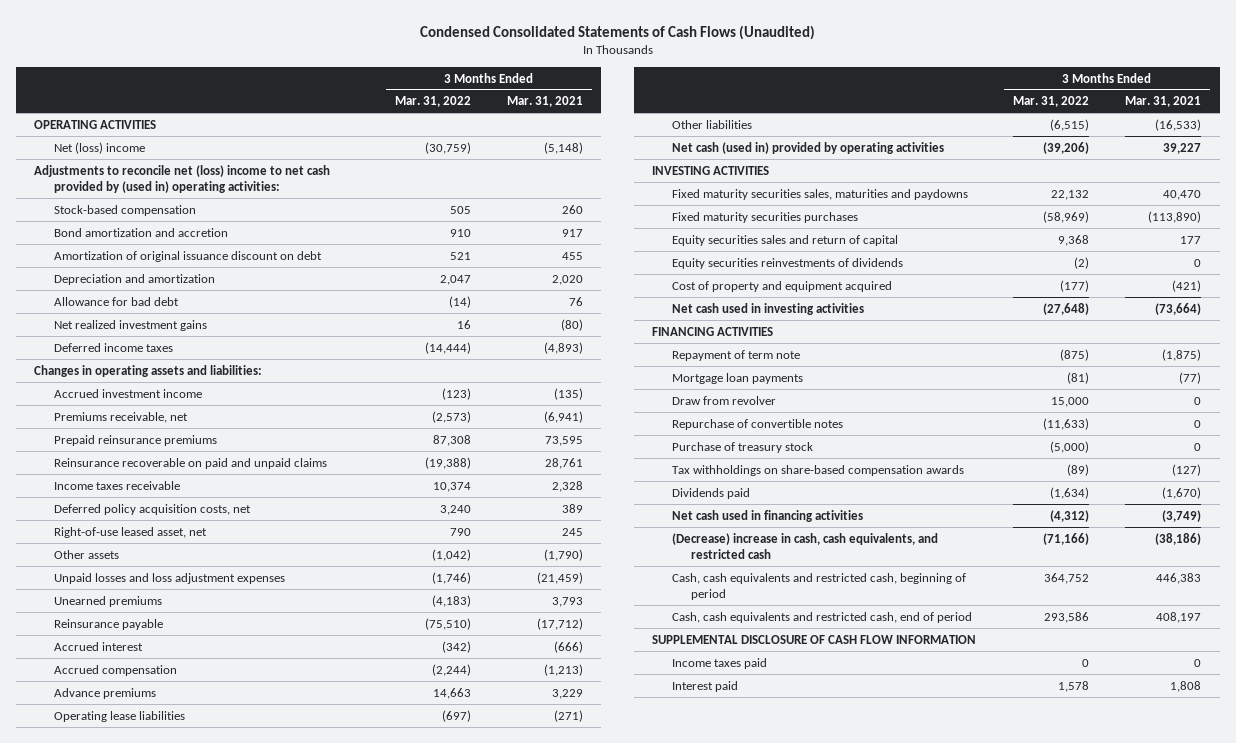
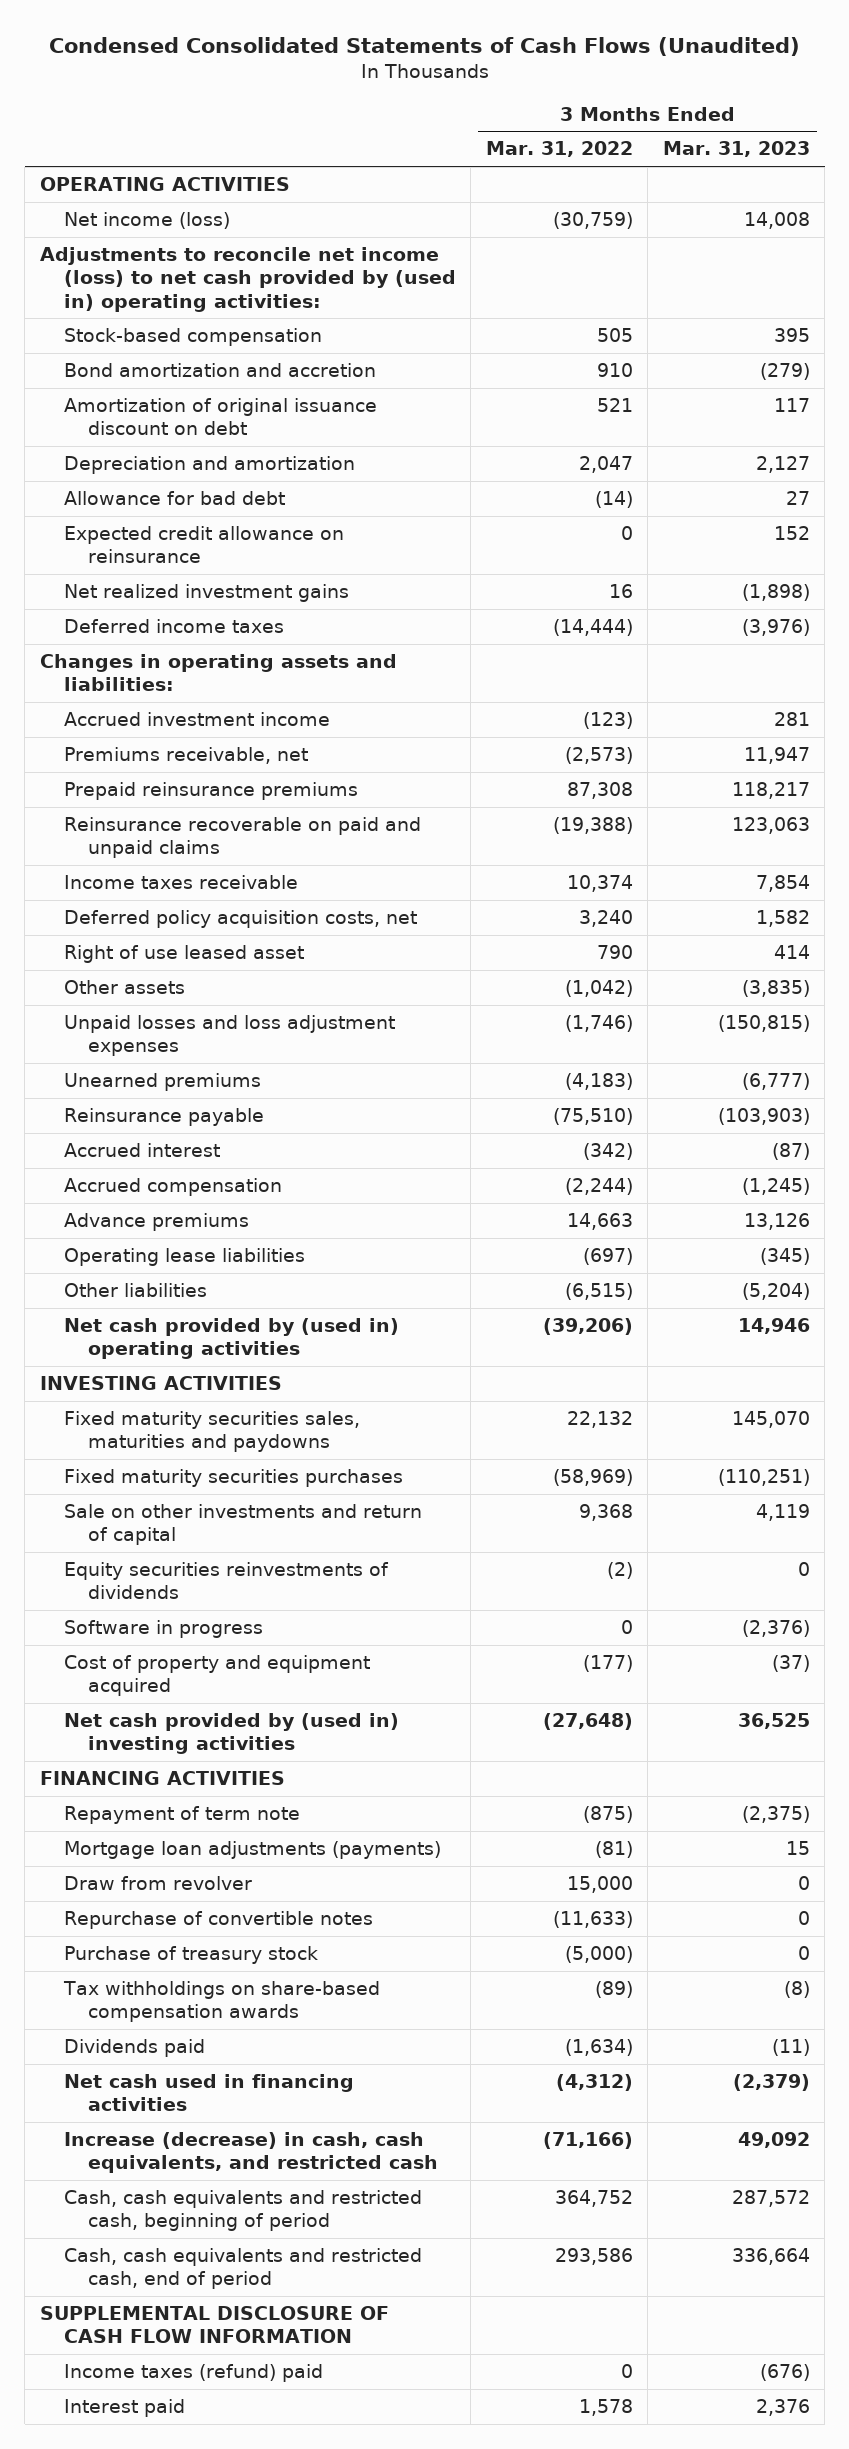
[507,96,584,108] Mar. 31, 2021 -> none
none -> [662,141,810,158] Mar. 31, 2023
[53,141,145,154] Net (loss) income -> [63,212,230,230] Net income (loss)
[34,164,331,193] Adjustments to reconcile net (loss) income to net cash provided by (used in) operating activities: -> [39,247,456,312] Adjustments to reconcile net income (loss) to net cash provided by (used in) operating activities:
none -> [63,526,344,564] Expected credit allowance on reinsurance
[53,526,207,538] Right-of-use leased asset, net -> [63,945,304,964] Right of use leased asset
[671,141,944,154] Net cash (used in) provided by operating activities -> [63,1318,399,1360] Net cash provided by (used in) operating activities
[671,234,898,246] Equity securities sales and return of capital -> [63,1504,422,1546] Sale on other investments and return of capital
none -> [63,1620,263,1639] Software in progress
[671,302,864,315] Net cash used in investing activities -> [63,1713,399,1755] Net cash provided by (used in) investing activities
[671,372,803,384] Mortgage loan payments -> [63,1841,441,1860] Mortgage loan adjustments (payments)
[671,532,938,559] (Decrease) increase in cash, cash equivalents, and restricted cash -> [63,2132,439,2174] Increase (decrease) in cash, cash equivalents, and restricted cash
[671,657,767,669] Income taxes paid -> [63,2364,323,2383] Income taxes (refund) paid

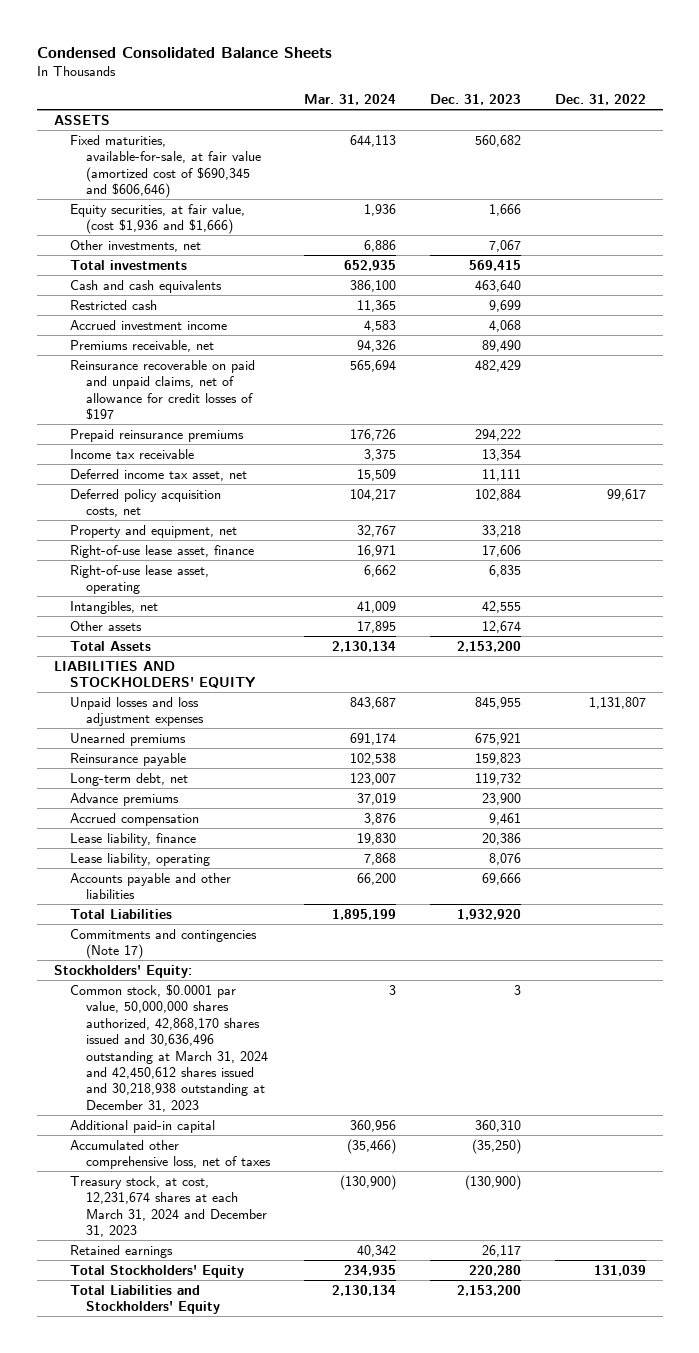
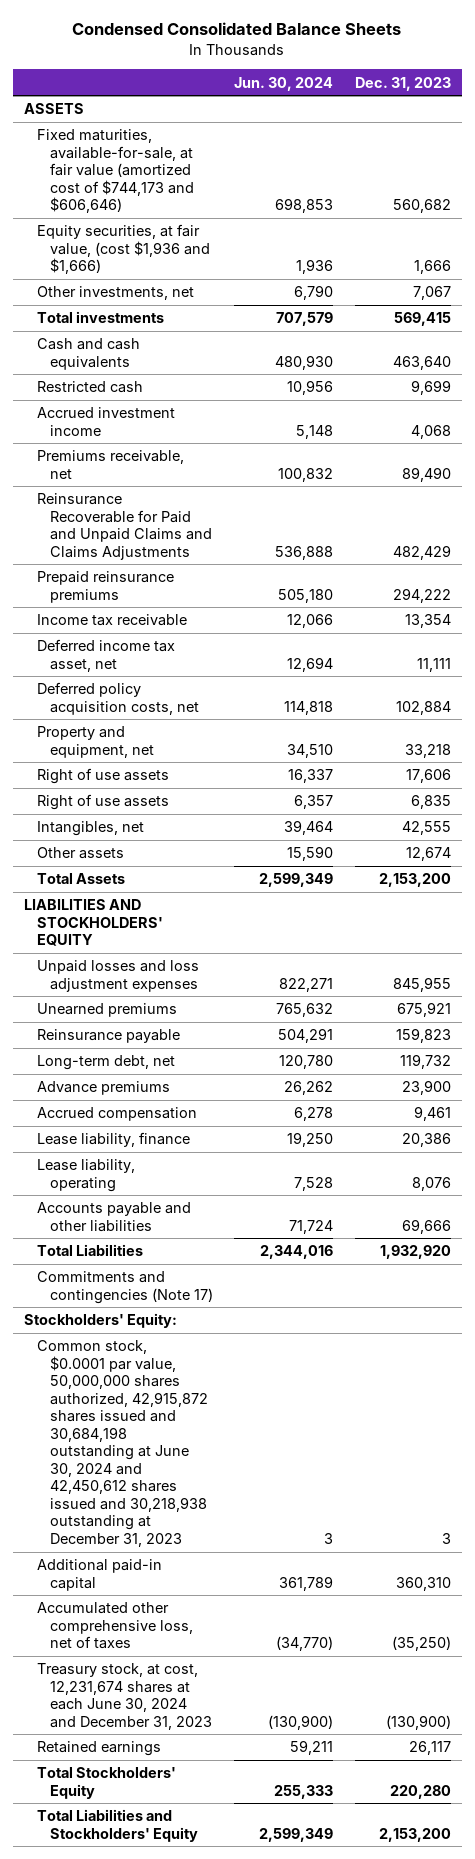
[304,93,397,105] Mar. 31, 2024 -> none
[554,93,646,105] Dec. 31, 2022 -> none
none -> [234,76,334,91] Jun. 30, 2024
[70,134,262,199] Fixed maturities, available-for-sale, at fair value (amortized cost of $690,345 and $606,646) -> [36,129,194,214] Fixed maturities, available-for-sale, at fair value (amortized cost of $744,173 and $606,646)
[70,359,256,421] Reinsurance recoverable on paid and unpaid claims, net of allowance for credit losses of $197 -> [36,493,212,560] Reinsurance Recoverable for Paid and Unpaid Claims and Claims Adjustments
[70,544,255,558] Right-of-use lease asset, finance -> [36,768,169,785] Right of use assets
[70,564,210,595] Right-of-use lease asset, operating -> [36,794,169,811] Right of use assets
[70,983,269,1112] Common stock, $0.0001 par value, 50,000,000 shares authorized, 42,868,170 shares issued and 30,636,496 outstanding at March 31, 2024 and 42,450,612 shares issued and 30,218,938 outstanding at December 31, 2023 -> [36,1340,208,1547] Common stock, $0.0001 par value, 50,000,000 shares authorized, 42,915,872 shares issued and 30,684,198 outstanding at June 30, 2024 and 42,450,612 shares issued and 30,218,938 outstanding at December 31, 2023
[70,1175,268,1238] Treasury stock, at cost, 12,231,674 shares at each March 31, 2024 and December 31, 2023 -> [36,1663,212,1730] Treasury stock, at cost, 12,231,674 shares at each June 30, 2024 and December 31, 2023

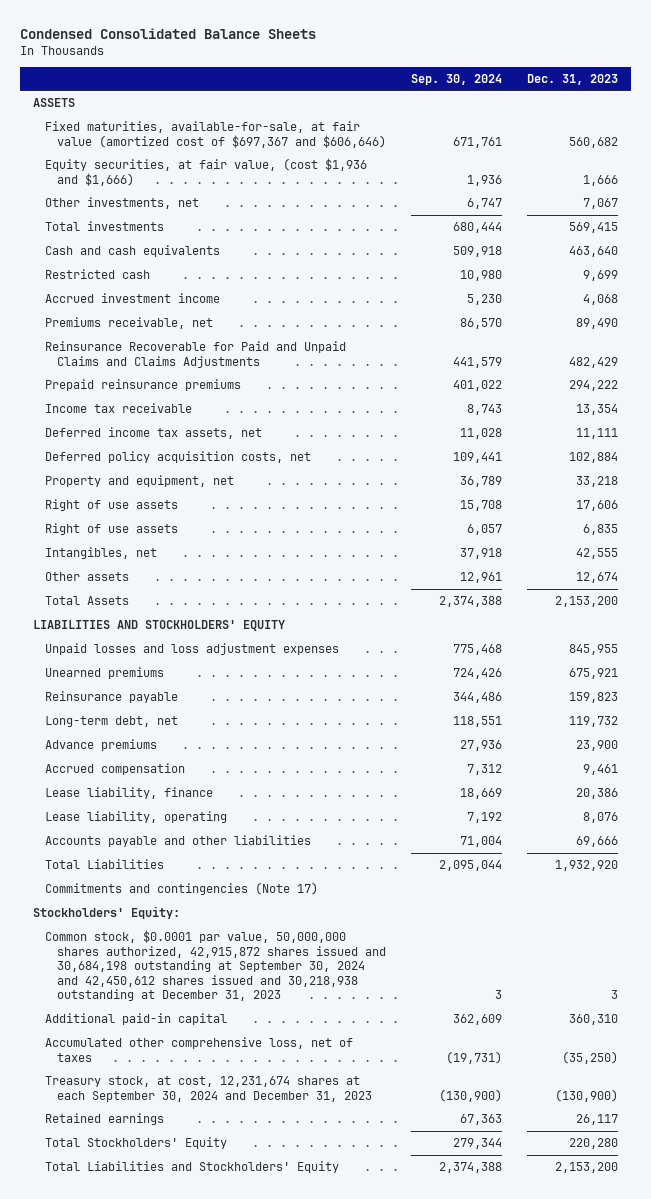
[234,76,334,91] Jun. 30, 2024 -> none
none -> [411,73,503,85] Sep. 30, 2024
[36,129,194,214] Fixed maturities, available-for-sale, at fair value (amortized cost of $744,173 and $606,646) -> [44,121,387,148] Fixed maturities, available-for-sale, at fair value (amortized cost of $697,367 and $606,646)
[36,639,175,672] Deferred income tax asset, net -> [44,427,262,440] Deferred income tax assets, net
[36,1340,208,1547] Common stock, $0.0001 par value, 50,000,000 shares authorized, 42,915,872 shares issued and 30,684,198 outstanding at June 30, 2024 and 42,450,612 shares issued and 30,218,938 outstanding at December 31, 2023 -> [44,930,387,1002] Common stock, $0.0001 par value, 50,000,000 shares authorized, 42,915,872 shares issued and 30,684,198 outstanding at September 30, 2024 and 42,450,612 shares issued and 30,218,938 outstanding at December 31, 2023
[36,1663,212,1730] Treasury stock, at cost, 12,231,674 shares at each June 30, 2024 and December 31, 2023 -> [44,1076,373,1102] Treasury stock, at cost, 12,231,674 shares at each September 30, 2024 and December 31, 2023

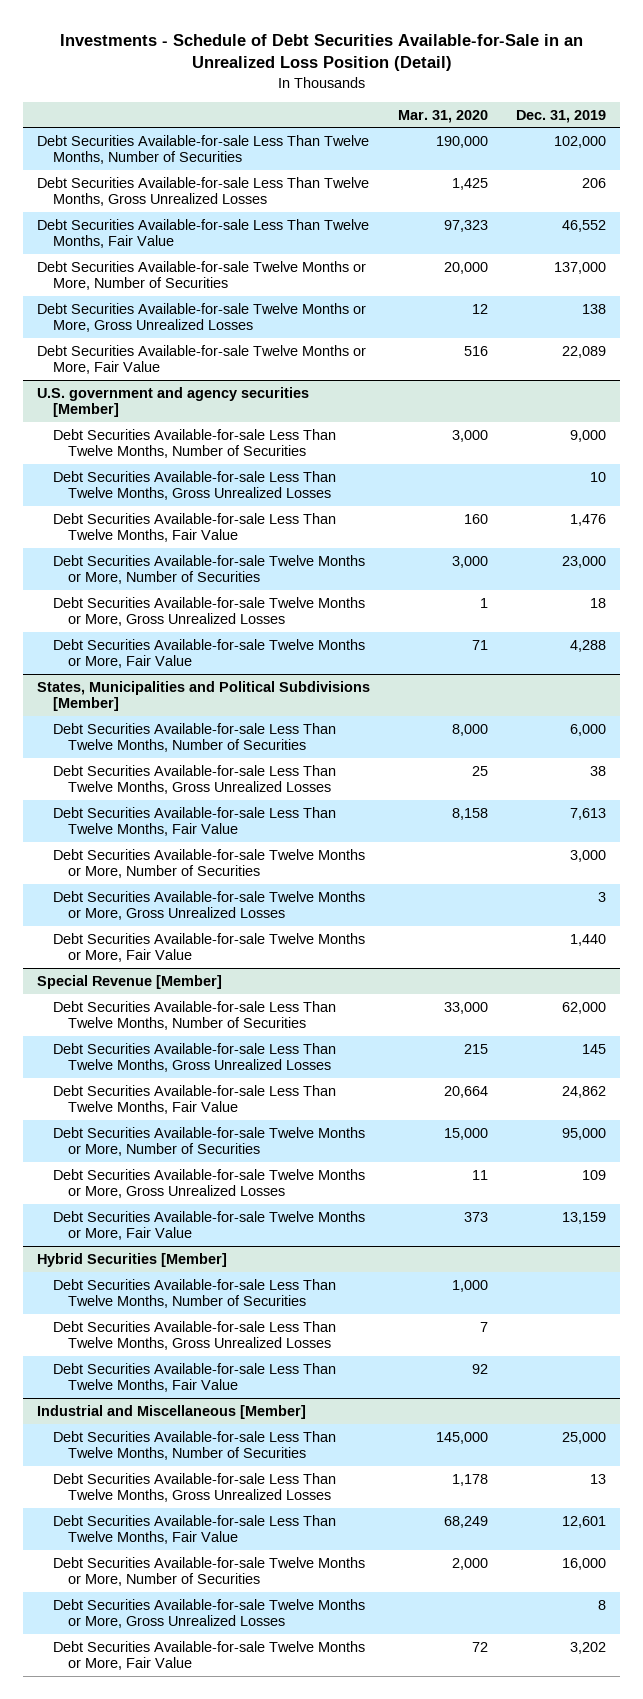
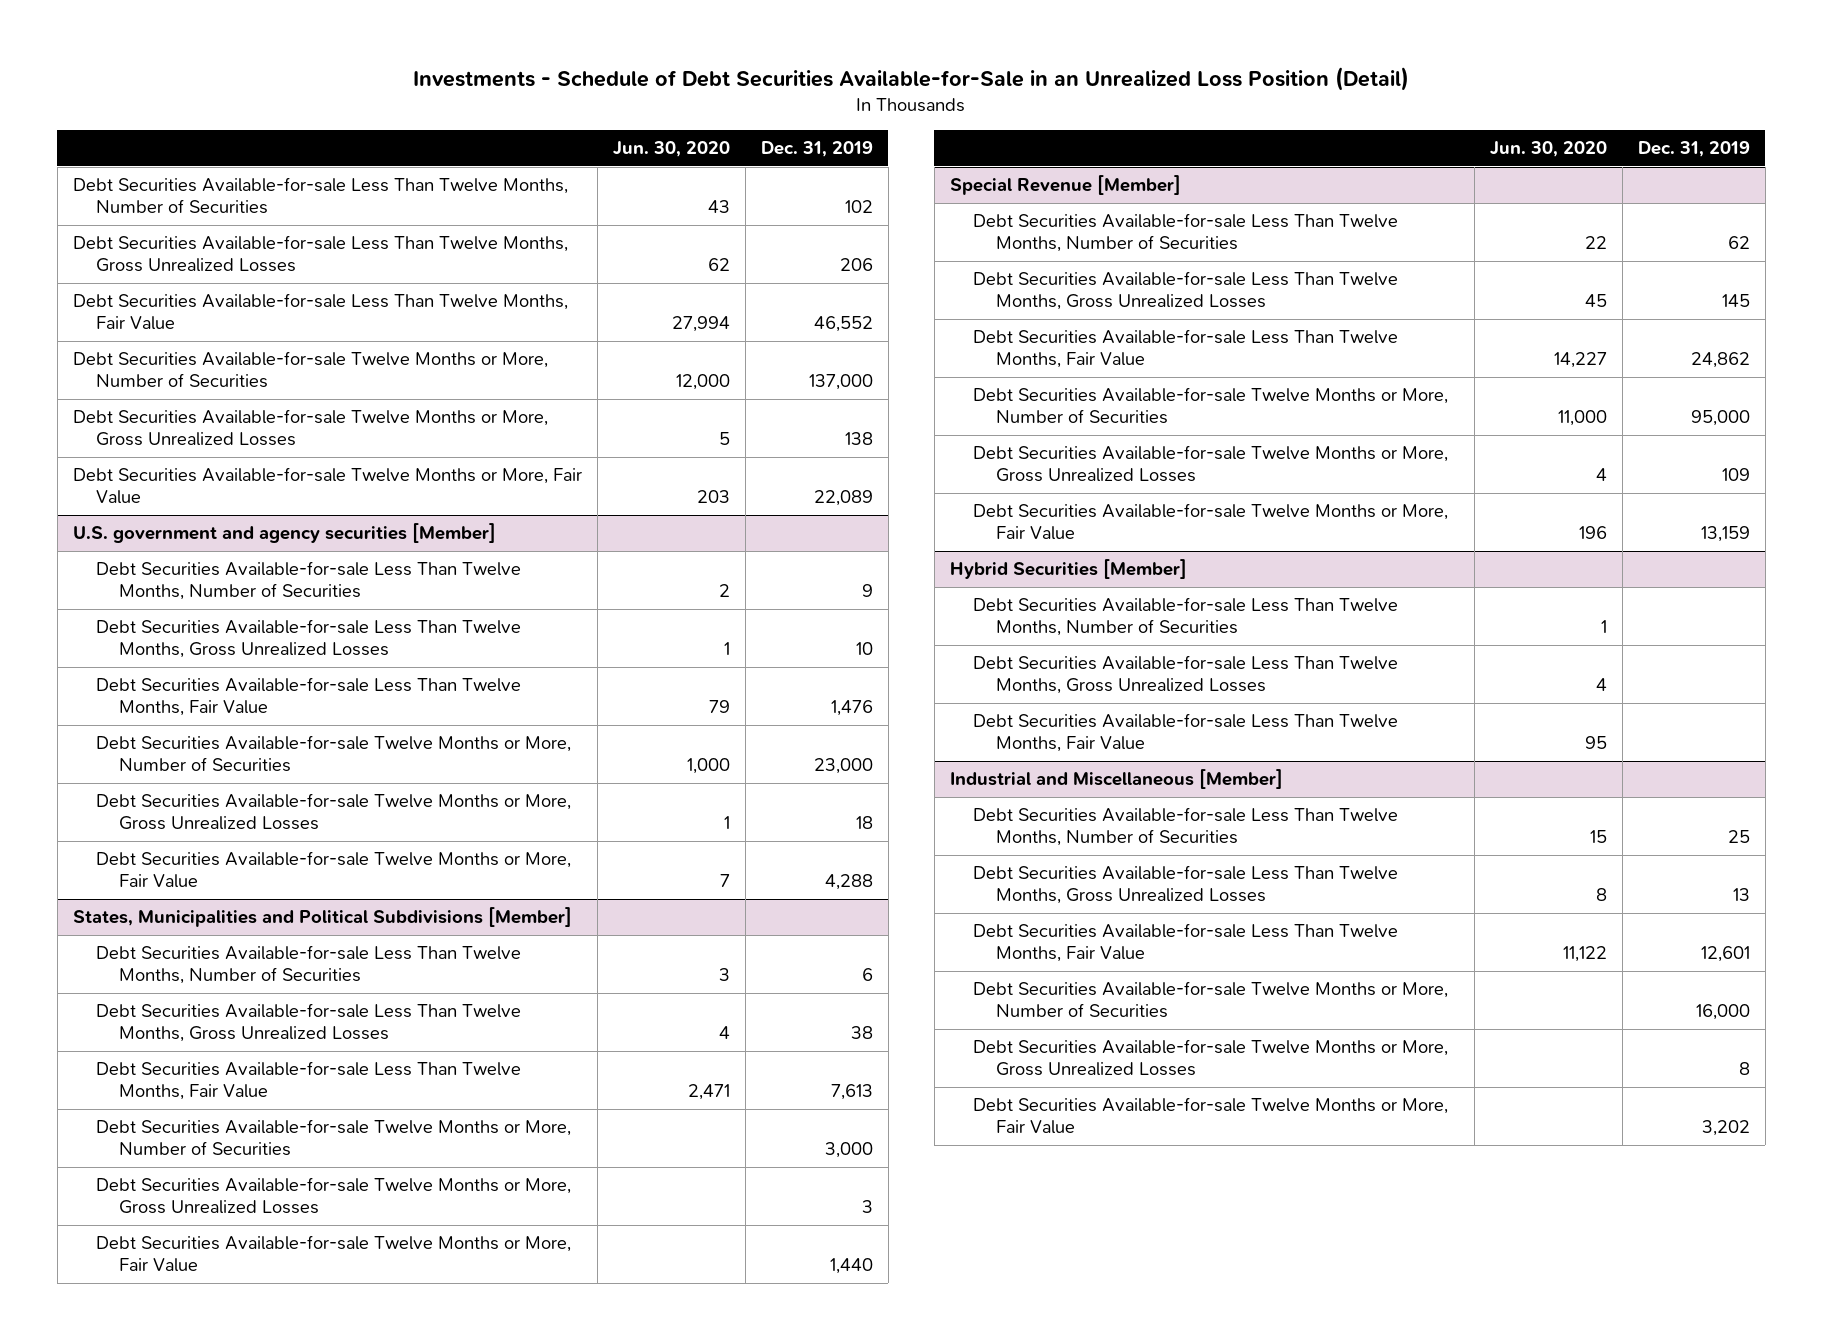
[398,109,489,123] Mar. 31, 2020 -> none
none -> [612,141,730,158] Jun. 30, 2020
[553,135,606,148] 102,000 -> [844,200,873,214] 102
[569,429,606,442] 9,000 -> [861,584,873,598] 9
[569,723,606,736] 6,000 -> [861,968,873,982] 6
[561,1001,606,1014] 62,000 -> [1727,236,1750,250] 62
[561,1431,606,1444] 25,000 -> [1727,830,1750,844] 25

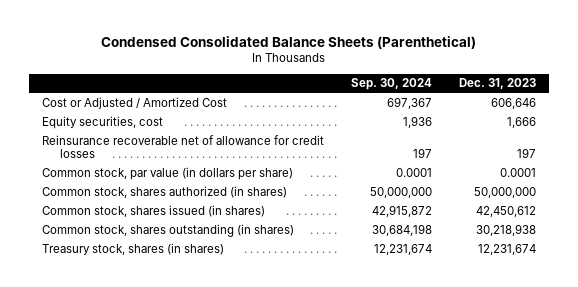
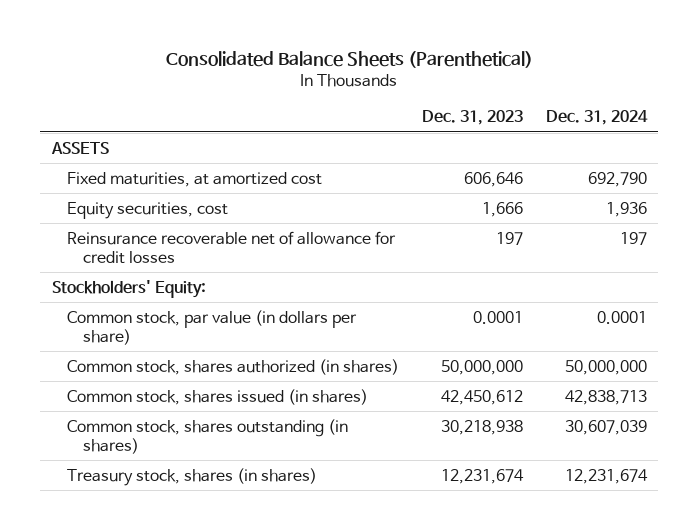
[100,35,476,49] Condensed Consolidated Balance Sheets (Parenthetical) -> [166,50,534,68] Consolidated Balance Sheets (Parenthetical)
[350,78,432,91] Sep. 30, 2024 -> none
none -> [545,110,648,126] Dec. 31, 2024
none -> [50,141,109,154] ASSETS
[42,96,228,109] Cost or Adjusted / Amortized Cost -> [67,171,323,187] Fixed maturities, at amortized cost
none -> [51,279,206,298] Stockholders' Equity:

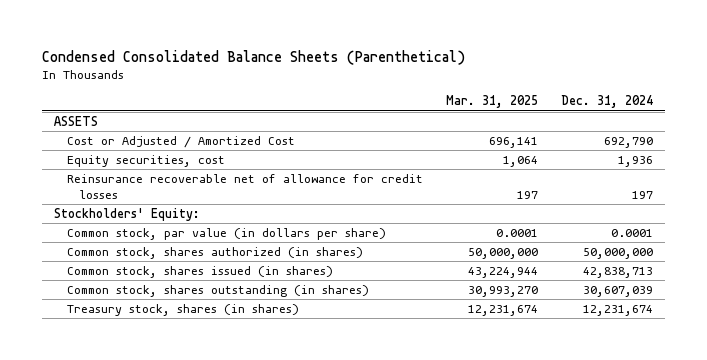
[166,50,534,68] Consolidated Balance Sheets (Parenthetical) -> [42,49,466,65] Condensed Consolidated Balance Sheets (Parenthetical)
[422,110,524,126] Dec. 31, 2023 -> none
none -> [445,95,538,109] Mar. 31, 2025
[67,171,323,187] Fixed maturities, at amortized cost -> [66,135,295,148] Cost or Adjusted / Amortized Cost

